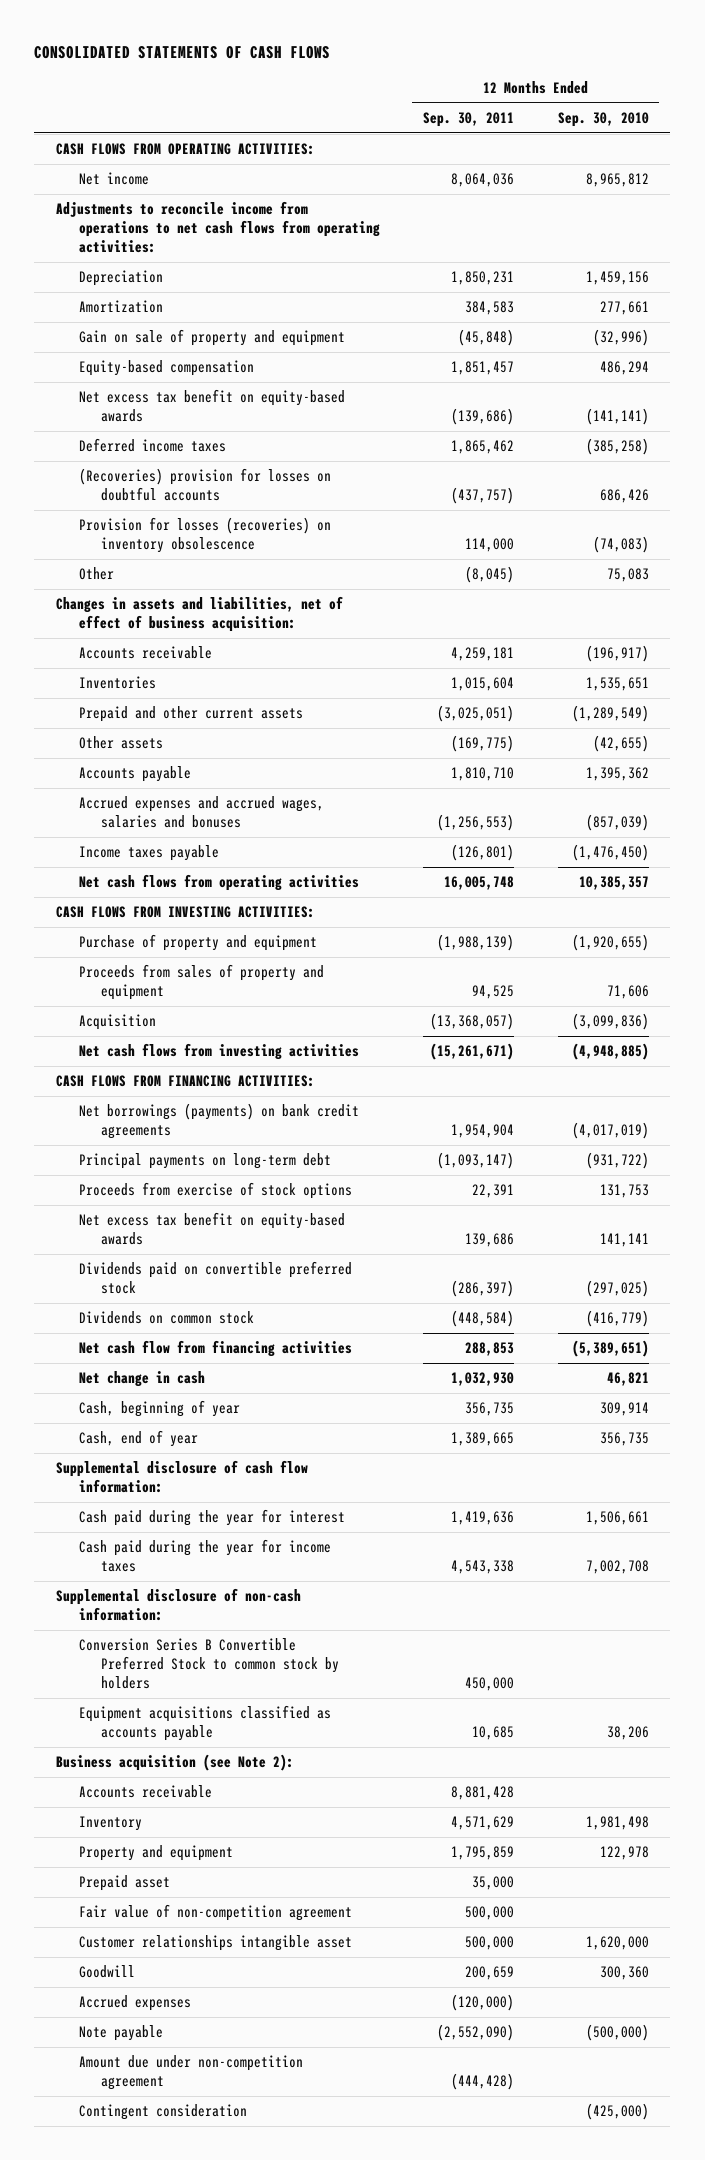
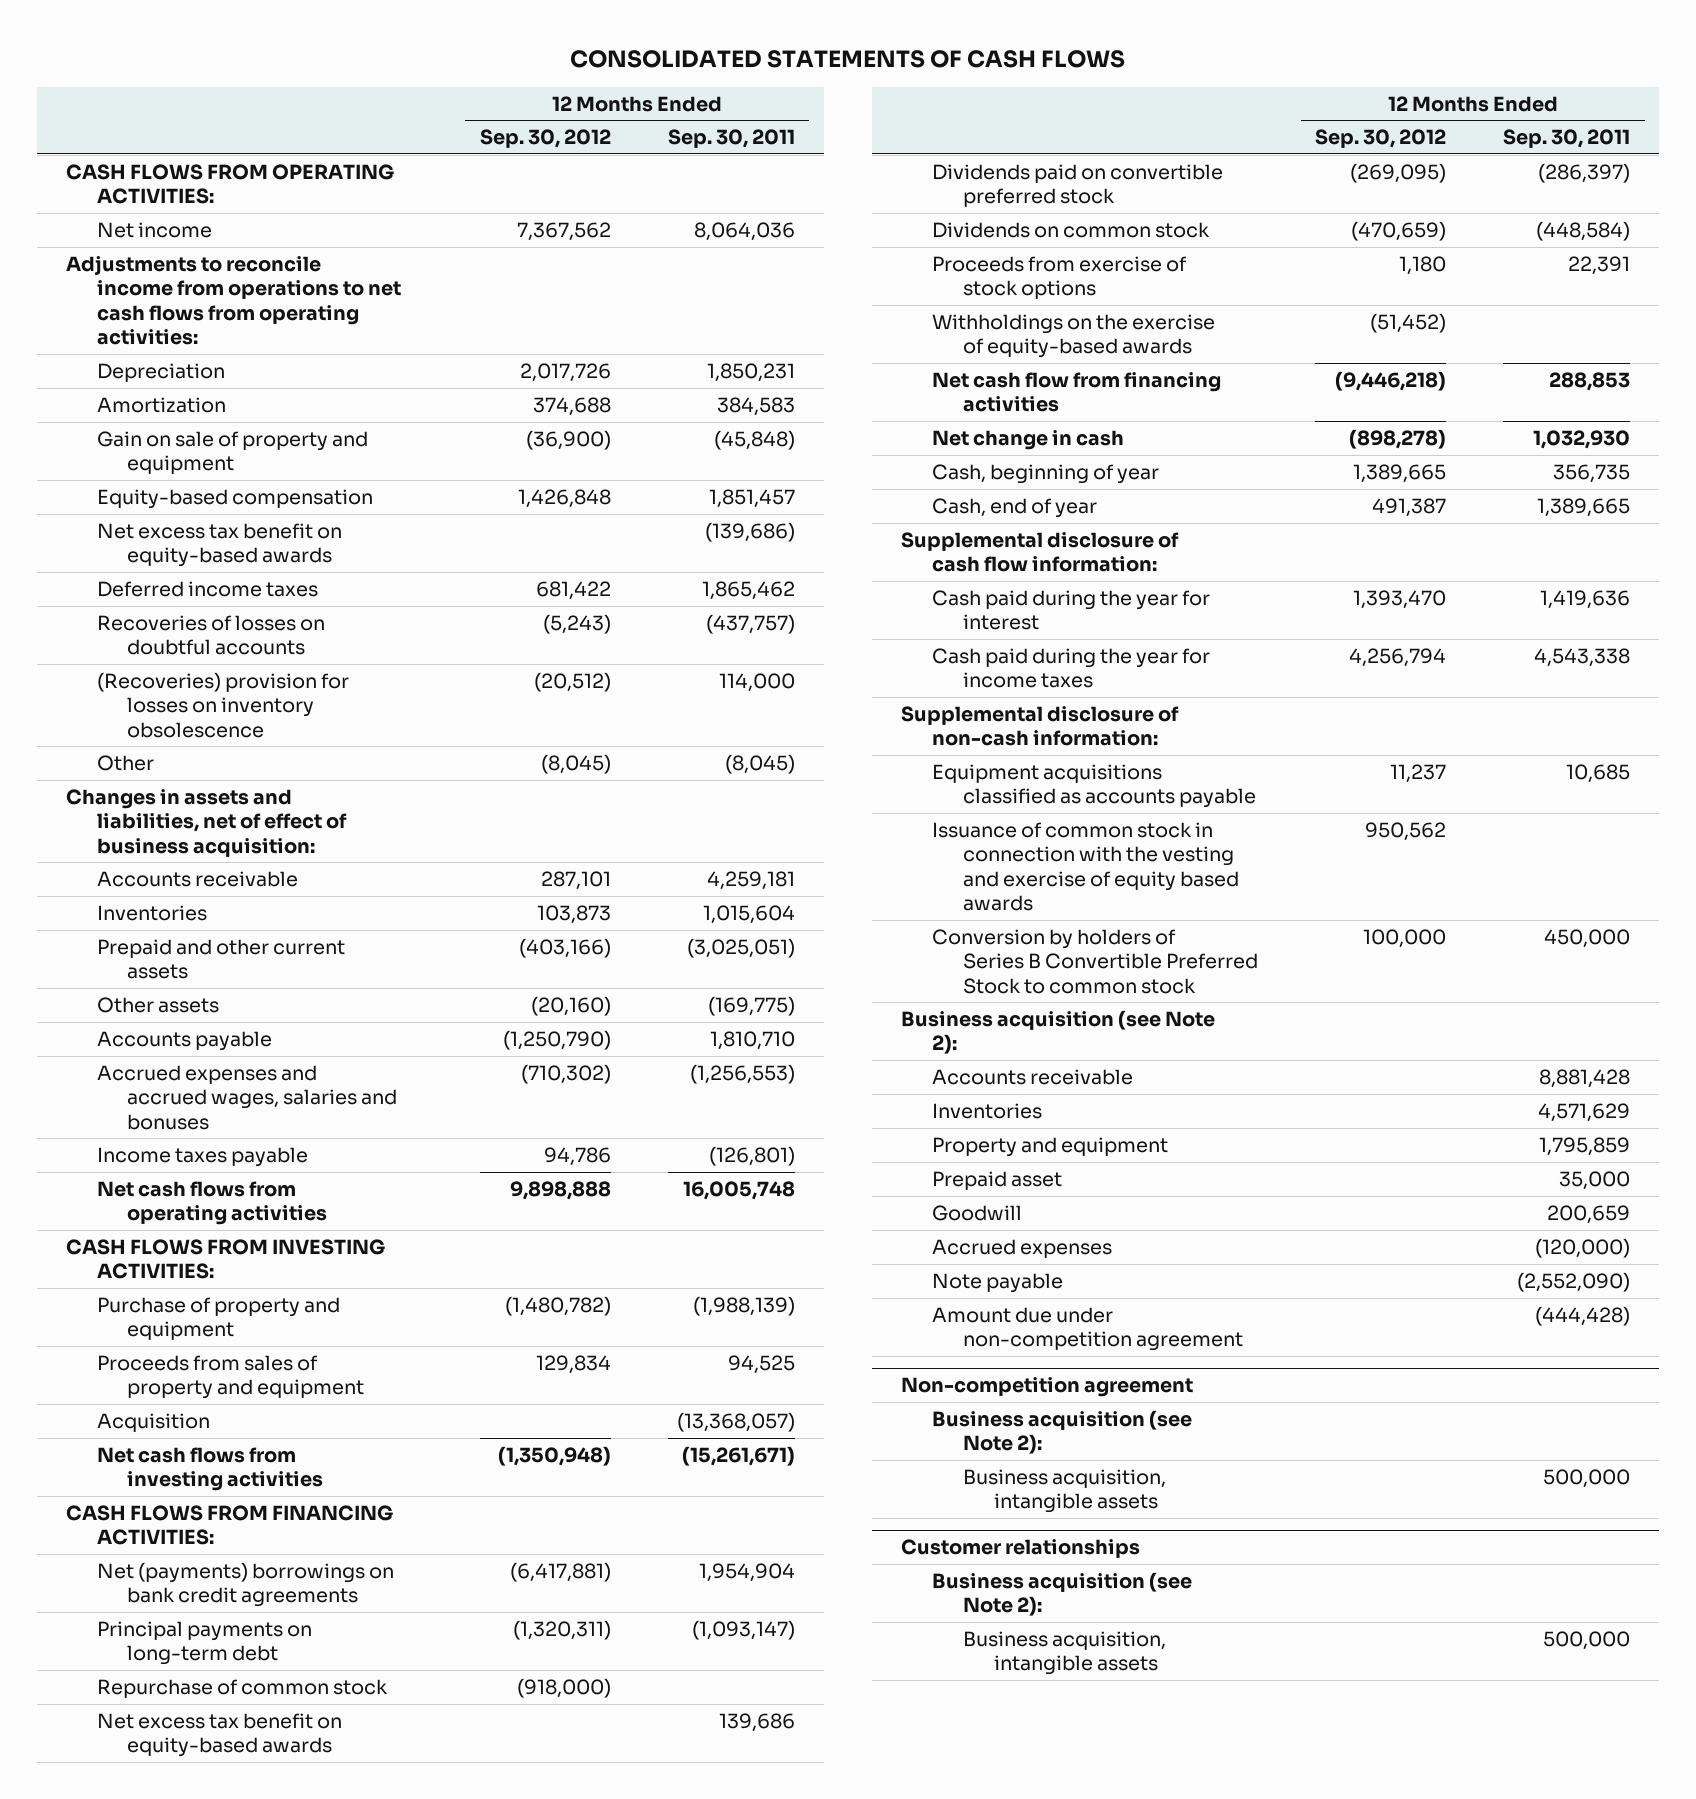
[557,111,649,127] Sep. 30, 2010 -> none
none -> [479,129,611,149] Sep. 30, 2012
[78,468,331,502] (Recoveries) provision for losses on doubtful accounts -> [96,614,325,656] Recoveries of losses on doubtful accounts
[78,517,331,554] Provision for losses (recoveries) on inventory obsolescence -> [96,671,349,738] (Recoveries) provision for losses on inventory obsolescence
[78,1103,359,1140] Net borrowings (payments) on bank credit agreements -> [96,1561,394,1608] Net (payments) borrowings on bank credit agreements
none -> [96,1678,388,1698] Repurchase of common stock
[78,1182,352,1200] Proceeds from exercise of stock options -> [931,255,1187,300] Proceeds from exercise of stock options
none -> [931,313,1215,359] Withholdings on the exercise of equity-based awards
[78,1638,339,1690] Conversion Series B Convertible Preferred Stock to common stock by holders -> none
none -> [931,821,1239,912] Issuance of common stock in connection with the vesting and exercise of equity based awards
none -> [931,928,1258,994] Conversion by holders of Series B Convertible Preferred Stock to common stock
[78,1816,142,1832] Inventory -> [931,1102,1042,1119] Inventories
[78,1904,352,1922] Fair value of non-competition agreement -> none
[78,1935,352,1952] Customer relationships intangible asset -> none
[78,2104,247,2121] Contingent consideration -> none
none -> [901,1377,1194,1398] Non-competition agreement
none -> [931,1409,1192,1455] Business acquisition (see Note 2):
none -> [962,1468,1166,1514] Business acquisition, intangible assets
none -> [901,1539,1141,1559] Customer relationships
none -> [931,1571,1192,1617] Business acquisition (see Note 2):
none -> [962,1630,1166,1676] Business acquisition, intangible assets

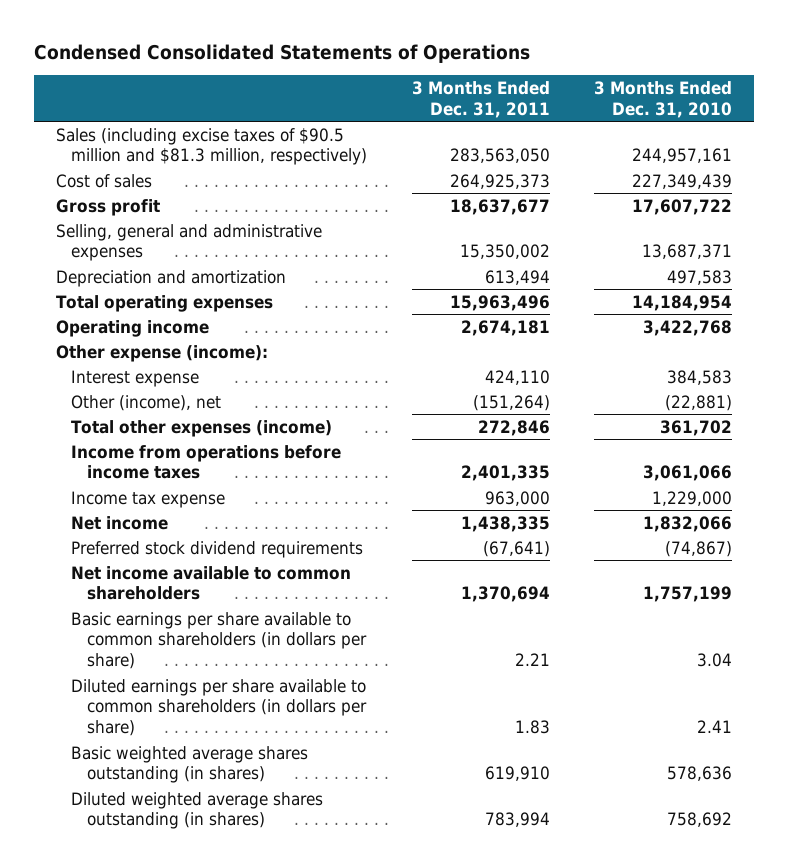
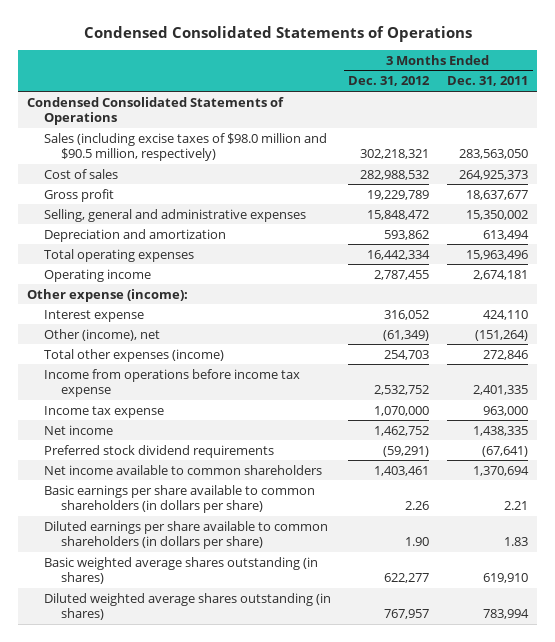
[593,80,732,118] 3 Months Ended Dec. 31, 2010 -> none
none -> [348,76,431,87] Dec. 31, 2012
none -> [26,96,284,125] Condensed Consolidated Statements of Operations
[55,127,368,166] Sales (including excise taxes of $90.5 million and $81.3 million, respectively) -> [43,132,327,161] Sales (including excise taxes of $98.0 million and $90.5 million, respectively)
[71,444,342,480] Income from operations before income taxes -> [43,368,300,397] Income from operations before income tax expense

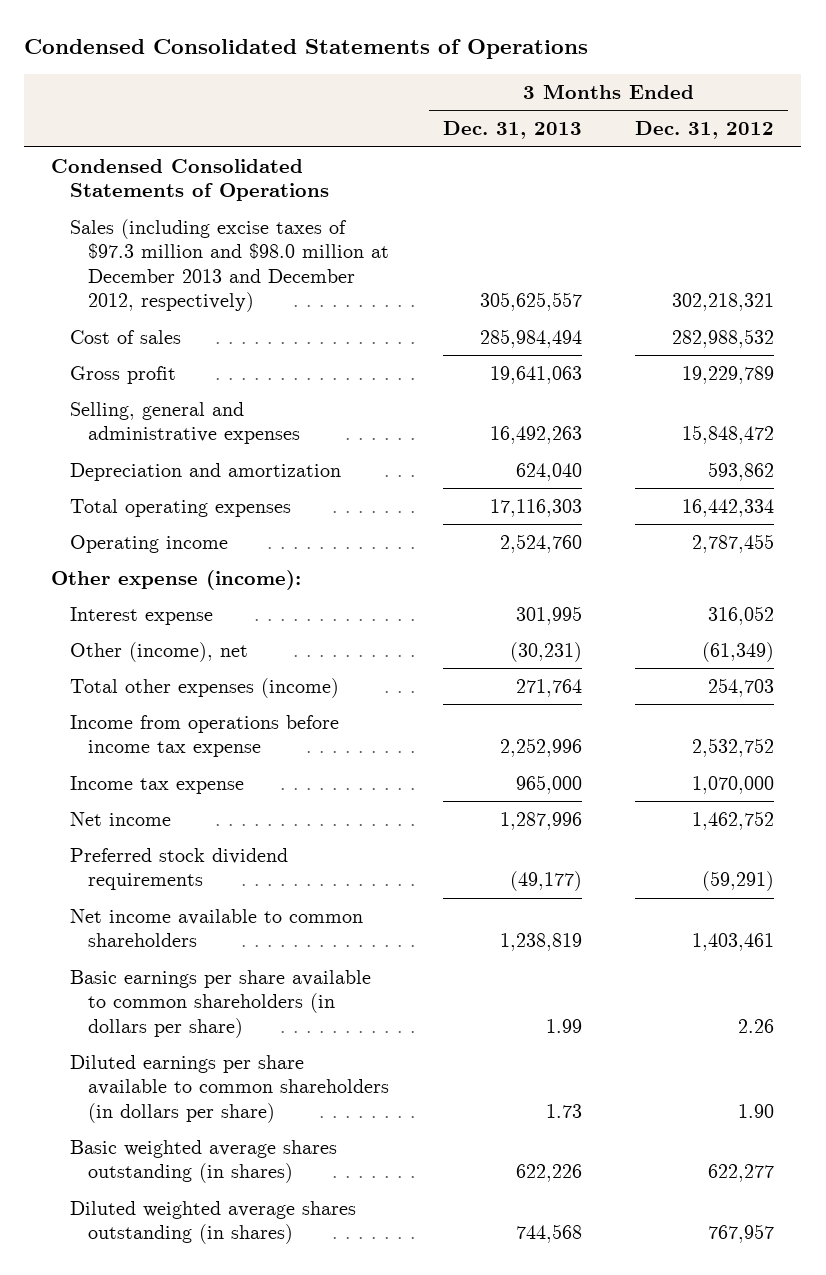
[447,76,529,87] Dec. 31, 2011 -> none
none -> [442,121,582,140] Dec. 31, 2013
[43,132,327,161] Sales (including excise taxes of $98.0 million and $90.5 million, respectively) -> [69,218,389,313] Sales (including excise taxes of $97.3 million and $98.0 million at December 2013 and December 2012, respectively)

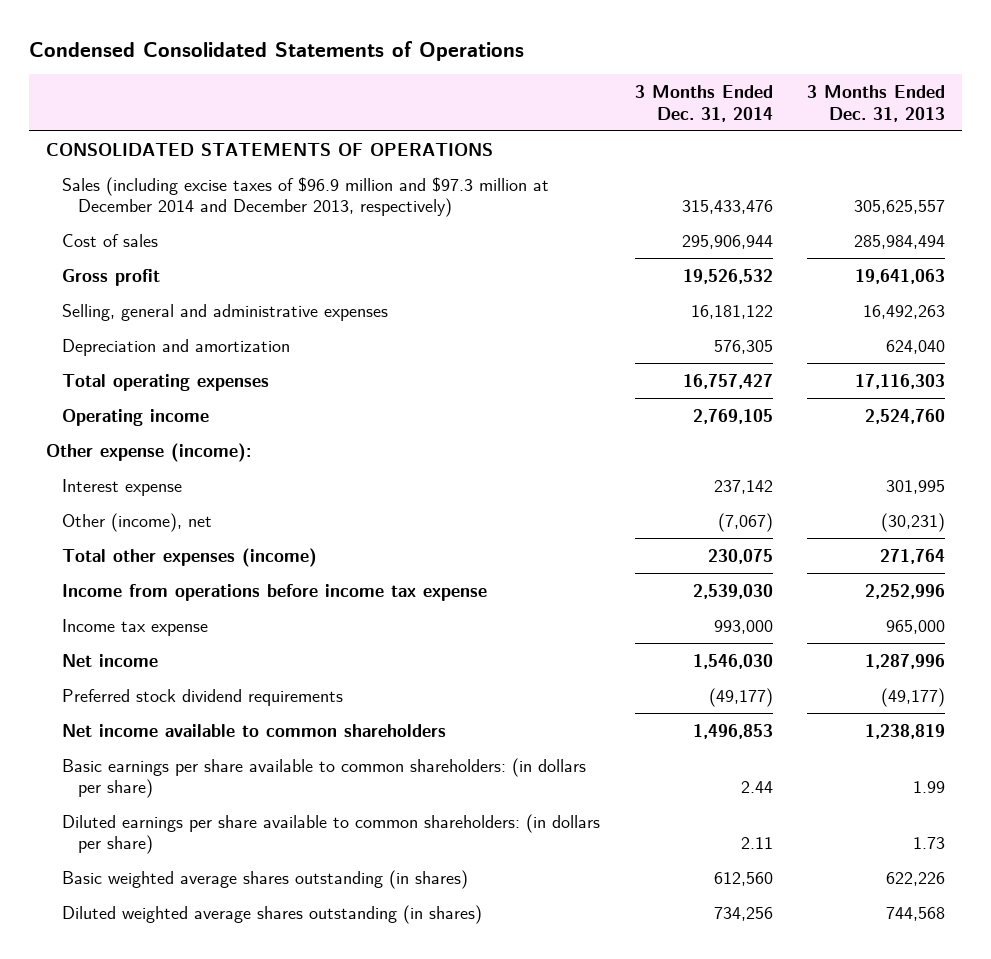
[635,121,775,140] Dec. 31, 2012 -> none
none -> [634,84,773,122] 3 Months Ended Dec. 31, 2014
[51,158,329,202] Condensed Consolidated Statements of Operations -> [46,142,494,156] CONSOLIDATED STATEMENTS OF OPERATIONS
[69,218,389,313] Sales (including excise taxes of $97.3 million and $98.0 million at December 2013 and December 2012, respectively) -> [62,176,550,218] Sales (including excise taxes of $96.9 million and $97.3 million at December 2014 and December 2013, respectively)
[69,969,371,1038] Basic earnings per share available to common shareholders (in dollars per share) -> [62,757,587,799] Basic earnings per share available to common shareholders: (in dollars per share)
[69,1054,389,1123] Diluted earnings per share available to common shareholders (in dollars per share) -> [62,813,601,855] Diluted earnings per share available to common shareholders: (in dollars per share)

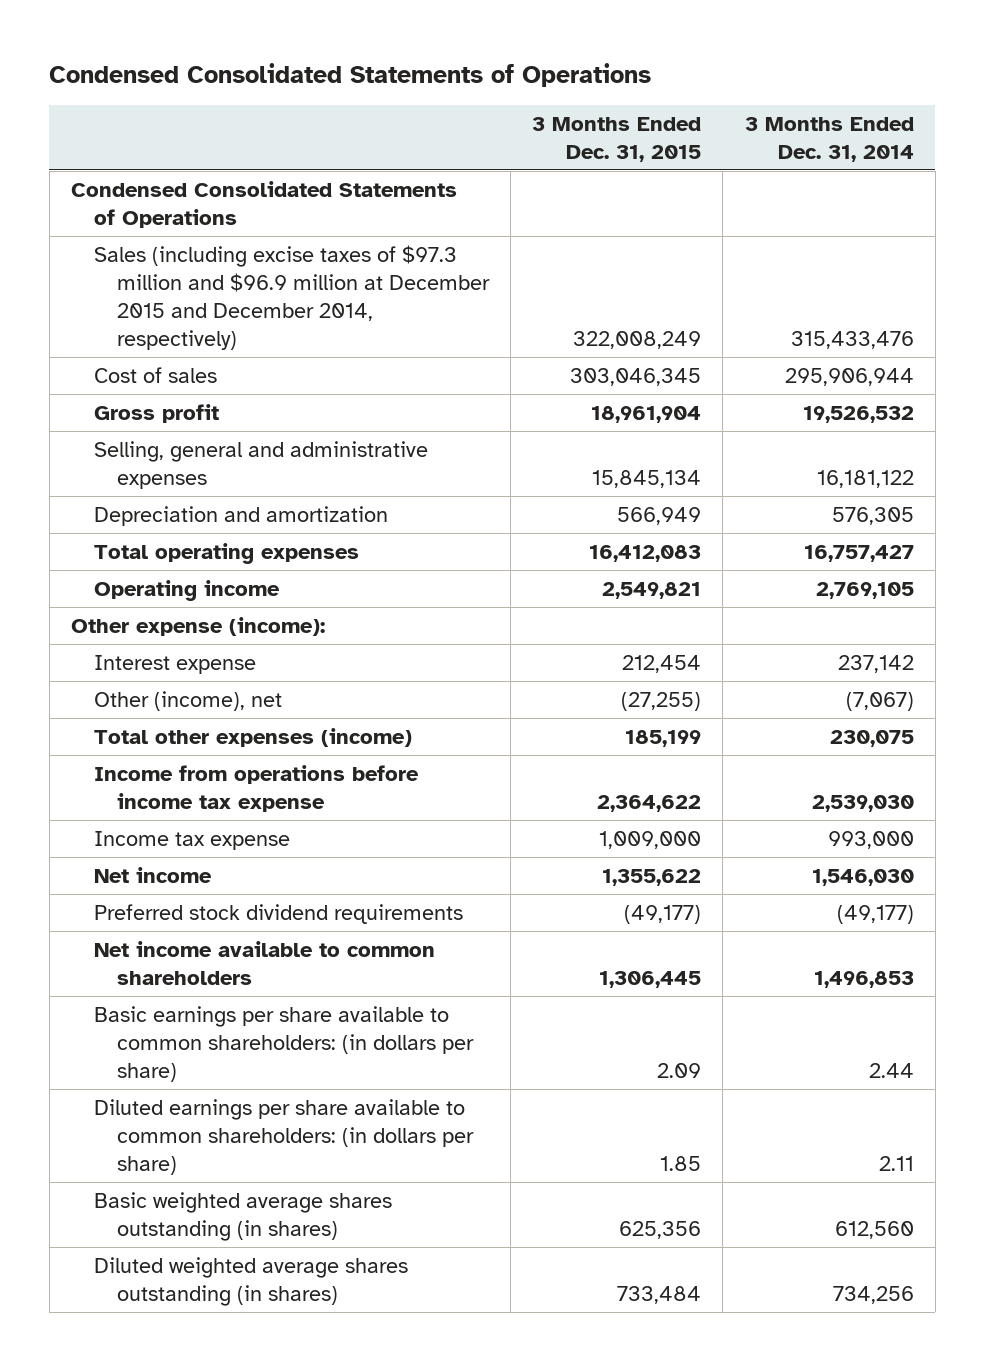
[806,84,945,122] 3 Months Ended Dec. 31, 2013 -> none
none -> [532,116,702,162] 3 Months Ended Dec. 31, 2015
[46,142,494,156] CONSOLIDATED STATEMENTS OF OPERATIONS -> [71,180,458,228] Condensed Consolidated Statements of Operations
[62,176,550,218] Sales (including excise taxes of $96.9 million and $97.3 million at December 2014 and December 2013, respectively) -> [94,244,490,350] Sales (including excise taxes of $97.3 million and $96.9 million at December 2015 and December 2014, respectively)

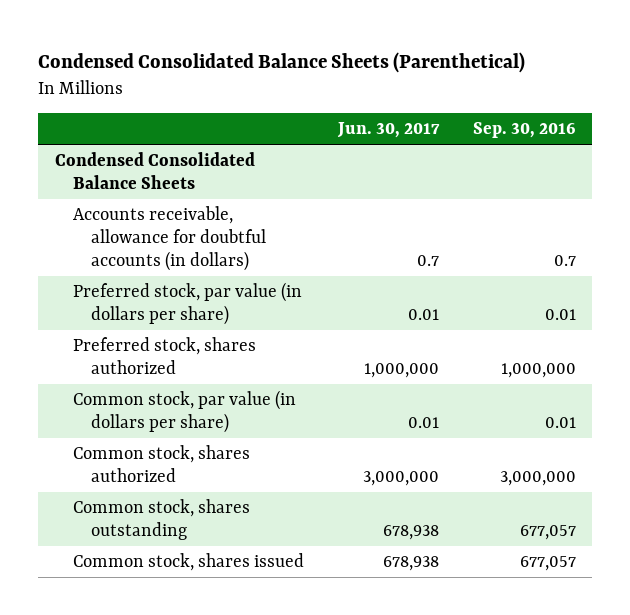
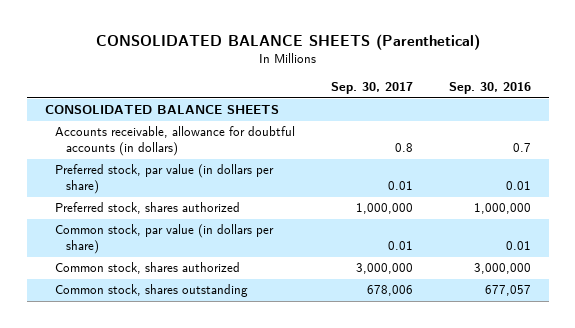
[37,51,525,73] Condensed Consolidated Balance Sheets (Parenthetical) -> [95,34,480,51] CONSOLIDATED BALANCE SHEETS (Parenthetical)
[336,122,440,139] Jun. 30, 2017 -> none
none -> [331,82,414,95] Sep. 30, 2017
[54,152,255,190] Condensed Consolidated Balance Sheets -> [44,105,279,115] CONSOLIDATED BALANCE SHEETS
[73,553,305,572] Common stock, shares issued -> none

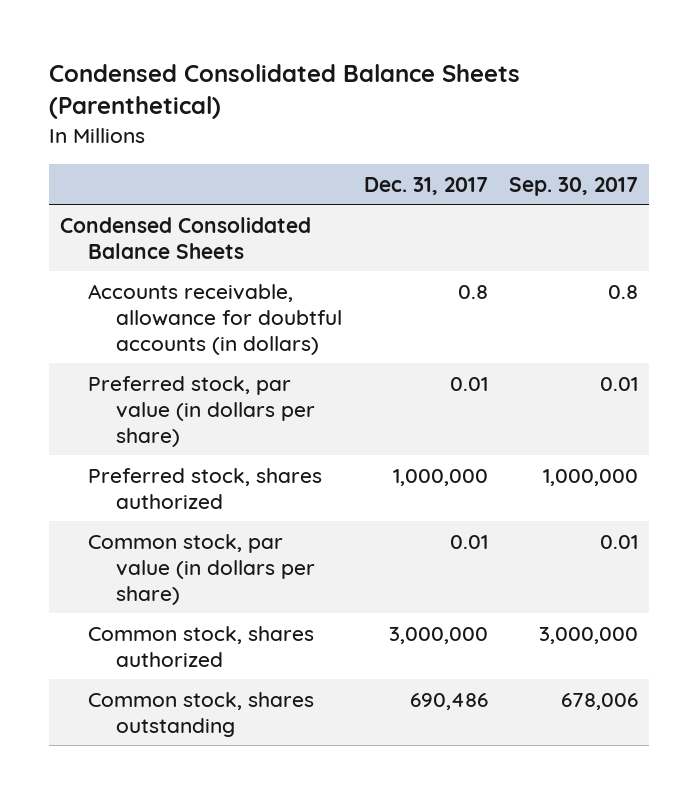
[95,34,480,51] CONSOLIDATED BALANCE SHEETS (Parenthetical) -> [48,63,520,120] Condensed Consolidated Balance Sheets (Parenthetical)
[448,82,531,95] Sep. 30, 2016 -> none
none -> [363,176,488,195] Dec. 31, 2017
[44,105,279,115] CONSOLIDATED BALANCE SHEETS -> [59,216,311,259] Condensed Consolidated Balance Sheets

